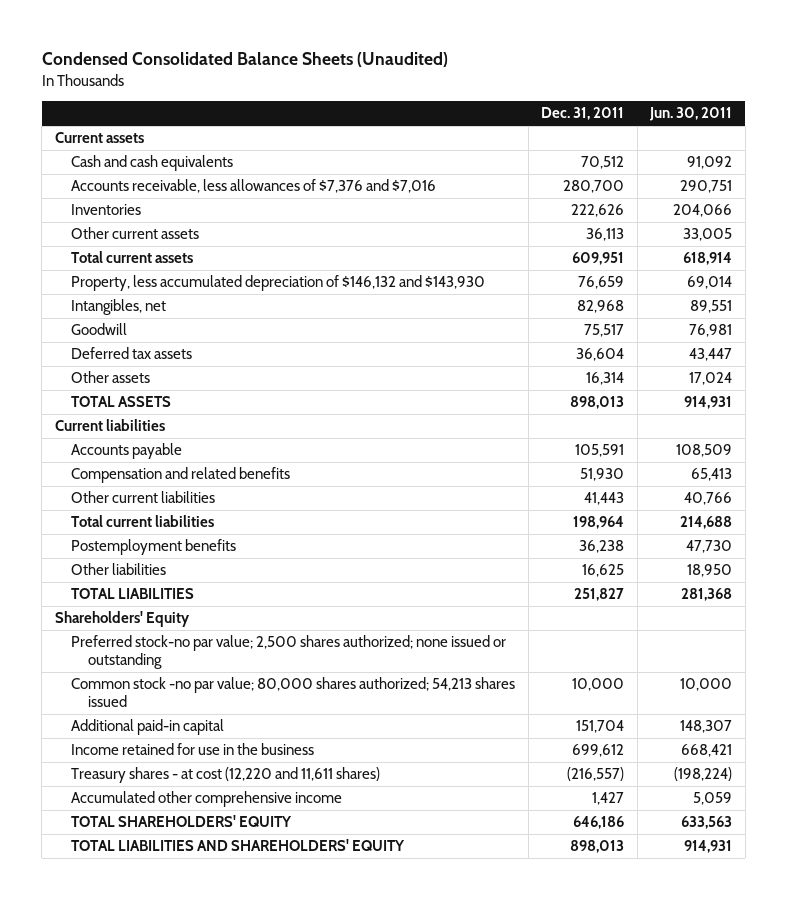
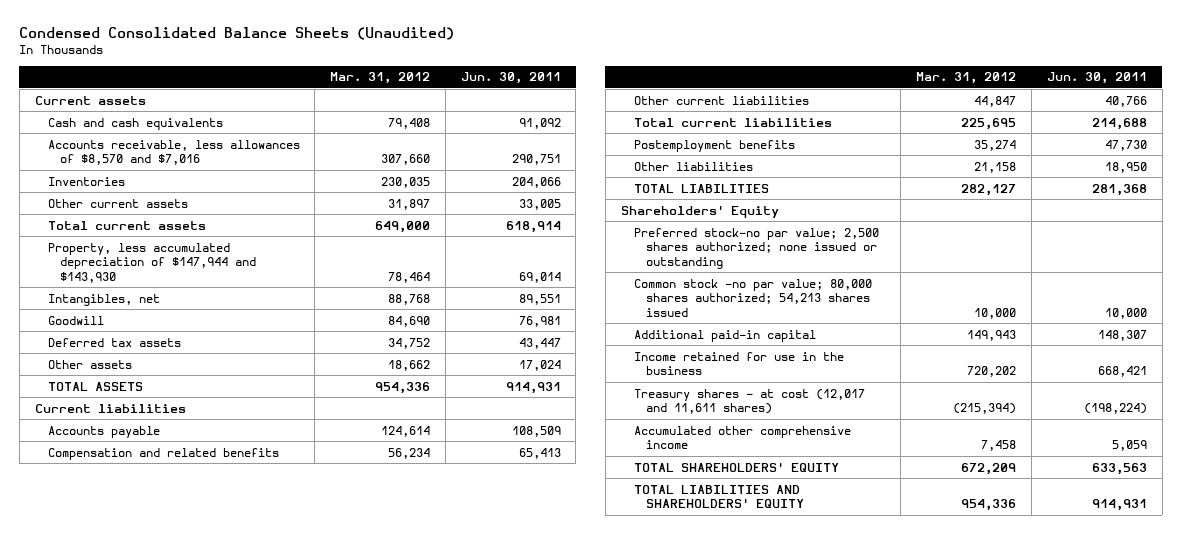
[541,107,625,121] Dec. 31, 2011 -> none
none -> [330,72,431,85] Mar. 31, 2012
[71,179,437,194] Accounts receivable, less allowances of $7,376 and $7,016 -> [47,139,300,166] Accounts receivable, less allowances of $8,570 and $7,016
[71,275,486,292] Property, less accumulated depreciation of $146,132 and $143,930 -> [47,242,257,283] Property, less accumulated depreciation of $147,944 and $143,930
[71,767,381,784] Treasury shares - at cost (12,220 and 11,611 shares) -> [633,388,865,415] Treasury shares - at cost (12,017 and 11,611 shares)

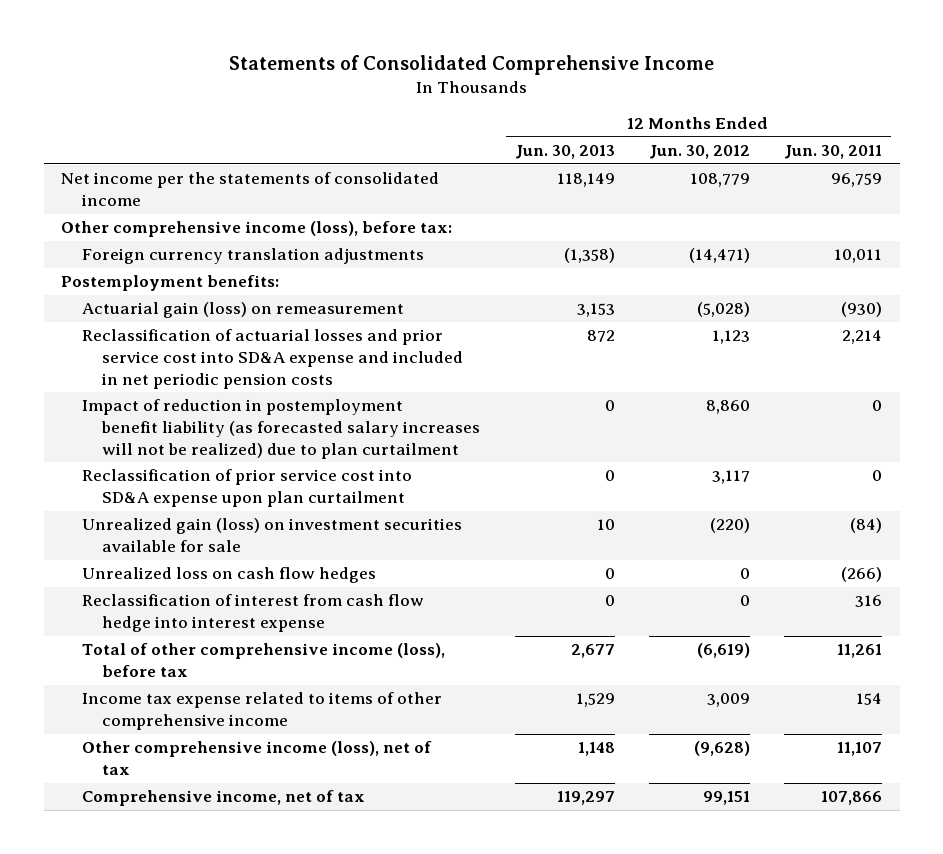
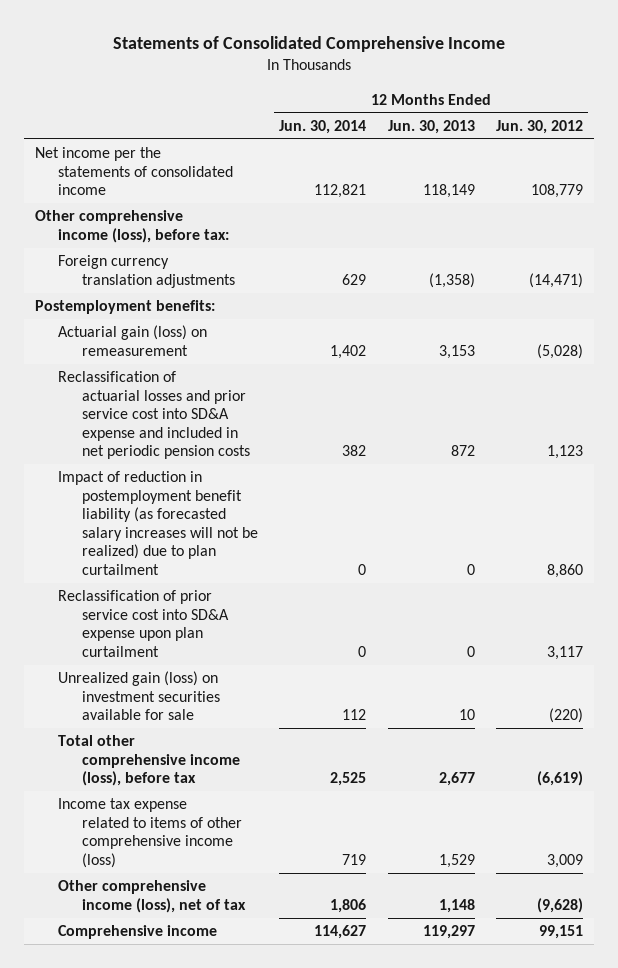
[784,145,883,160] Jun. 30, 2011 -> none
none -> [279,119,367,134] Jun. 30, 2014
[81,567,376,584] Unrealized loss on cash flow hedges -> none
[81,594,424,633] Reclassification of interest from cash flow hedge into interest expense -> none
[81,643,445,678] Total of other comprehensive income (loss), before tax -> [58,735,240,787] Total other comprehensive income (loss), before tax
[81,692,442,731] Income tax expense related to items of other comprehensive income -> [58,798,242,868] Income tax expense related to items of other comprehensive income (loss)
[81,790,365,807] Comprehensive income, net of tax -> [58,925,218,940] Comprehensive income

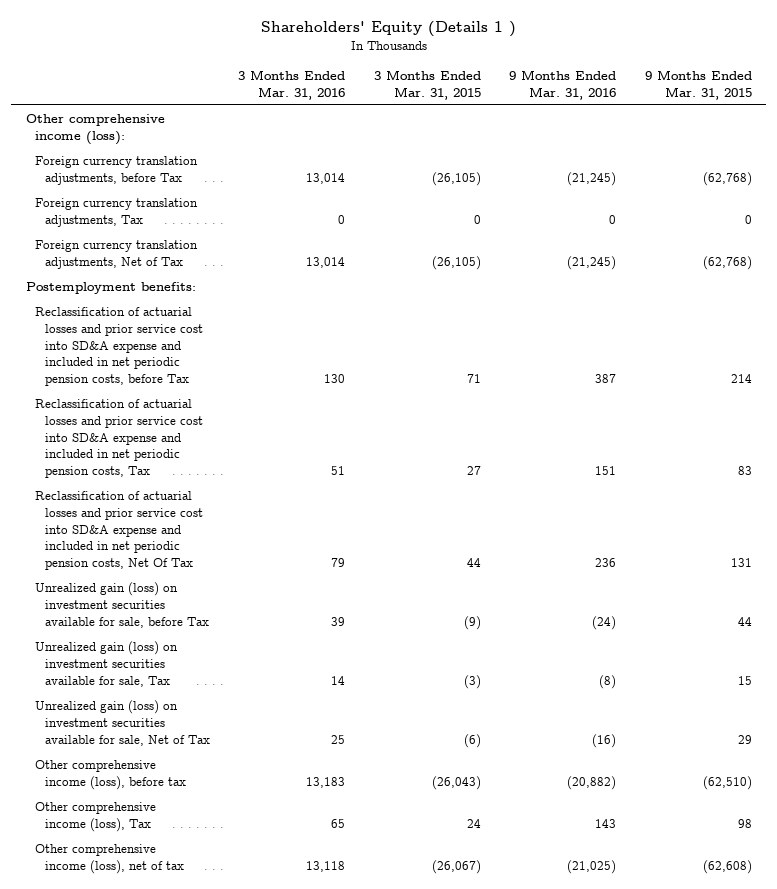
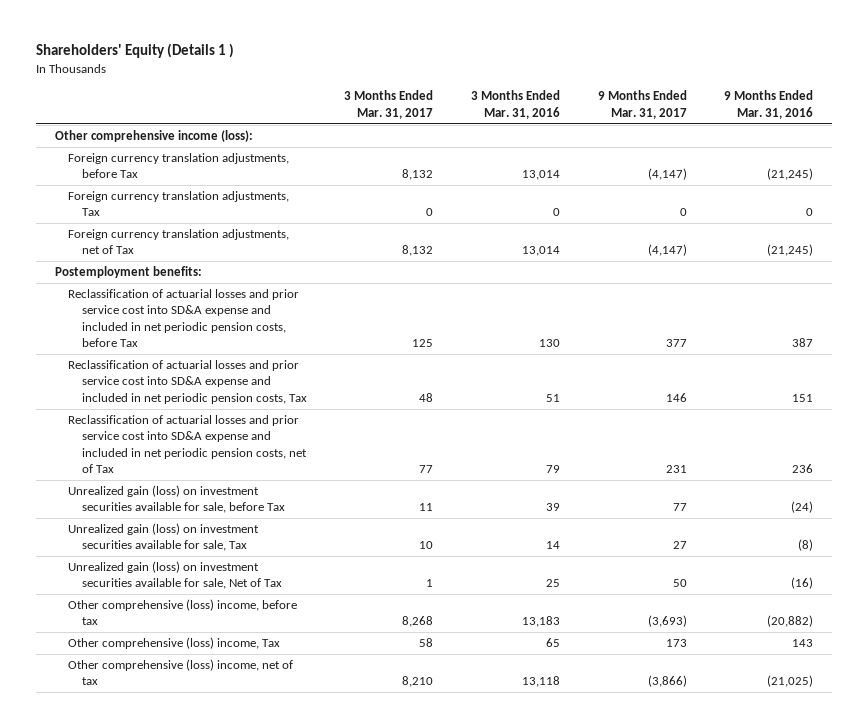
[373,69,481,100] 3 Months Ended Mar. 31, 2015 -> none
[644,69,752,100] 9 Months Ended Mar. 31, 2015 -> none
none -> [344,90,434,119] 3 Months Ended Mar. 31, 2017
none -> [597,90,687,119] 9 Months Ended Mar. 31, 2017
[35,240,199,269] Foreign currency translation adjustments, Net of Tax -> [68,229,290,255] Foreign currency translation adjustments, net of Tax
[35,491,204,571] Reclassification of actuarial losses and prior service cost into SD&A expense and included in net periodic pension costs, Net Of Tax -> [68,415,307,473] Reclassification of actuarial losses and prior service cost into SD&A expense and included in net periodic pension costs, net of Tax
[35,760,187,790] Other comprehensive income (loss), before tax -> [68,599,298,626] Other comprehensive (loss) income, before tax
[35,802,157,832] Other comprehensive income (loss), Tax -> [68,637,281,650] Other comprehensive (loss) income, Tax
[35,844,185,874] Other comprehensive income (loss), net of tax -> [68,659,294,686] Other comprehensive (loss) income, net of tax

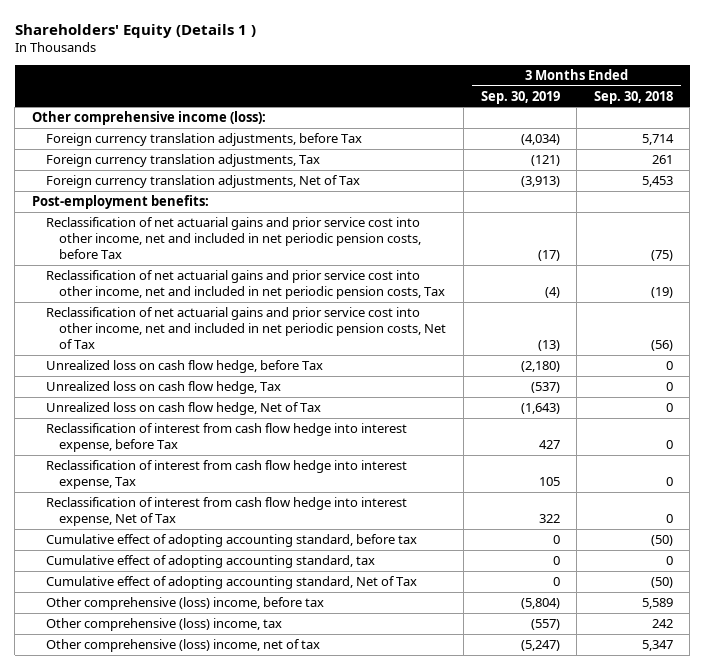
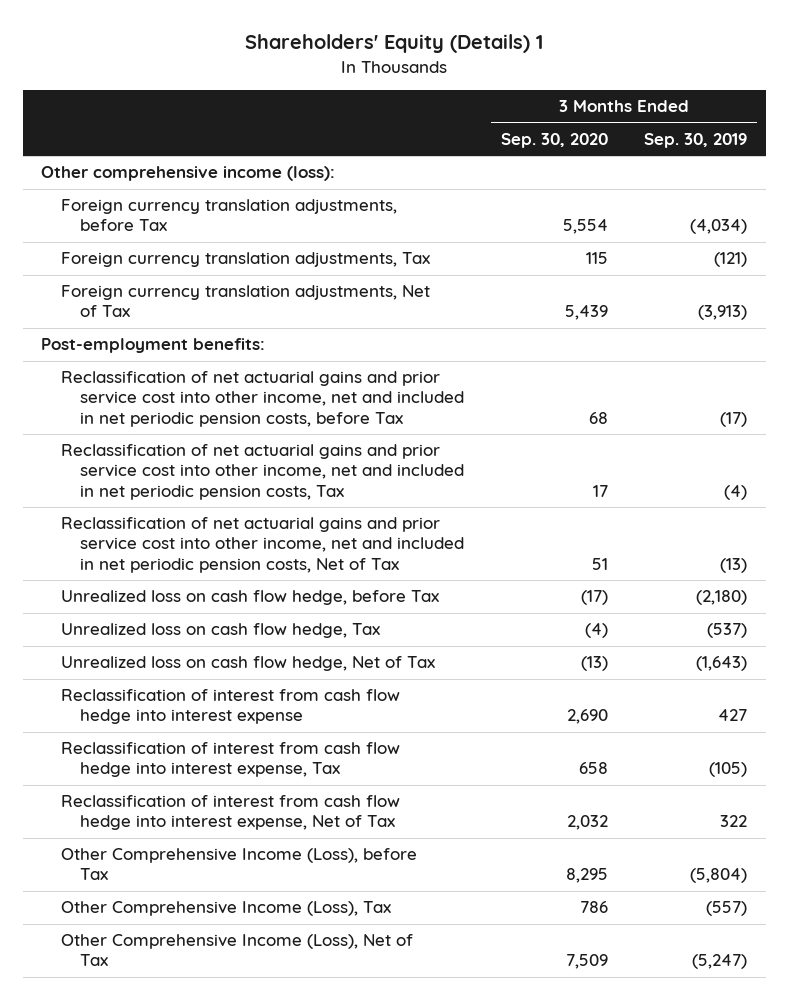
[14,23,256,38] Shareholders' Equity (Details 1 ) -> [245,34,544,54] Shareholders' Equity (Details) 1
[593,90,673,104] Sep. 30, 2018 -> none
none -> [500,132,608,148] Sep. 30, 2020
[45,423,407,453] Reclassification of interest from cash flow hedge into interest expense, before Tax -> [60,689,400,725] Reclassification of interest from cash flow hedge into interest expense
[538,477,560,487] 105 -> [709,762,748,778] (105)
[45,534,417,548] Cumulative effect of adopting accounting standard, before tax -> none
[45,555,375,569] Cumulative effect of adopting accounting standard, tax -> none
[45,576,417,590] Cumulative effect of adopting accounting standard, Net of Tax -> none
[45,597,324,611] Other comprehensive (loss) income, before tax -> [60,848,417,881] Other Comprehensive Income (Loss), before Tax
[45,618,282,632] Other comprehensive (loss) income, tax -> [60,901,391,917] Other Comprehensive Income (Loss), Tax
[45,639,320,653] Other comprehensive (loss) income, net of tax -> [60,934,413,967] Other Comprehensive Income (Loss), Net of Tax

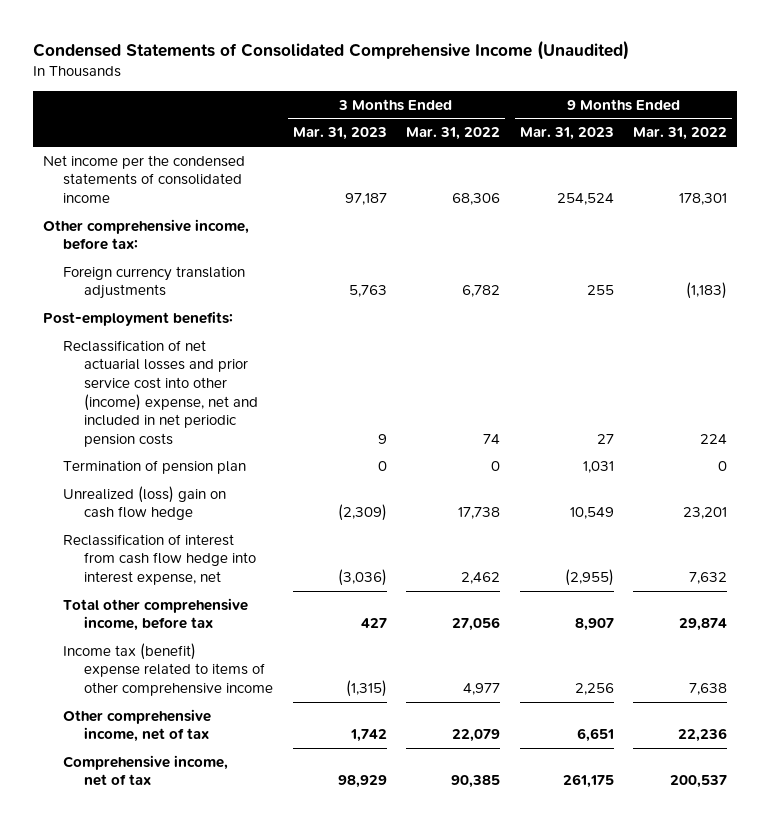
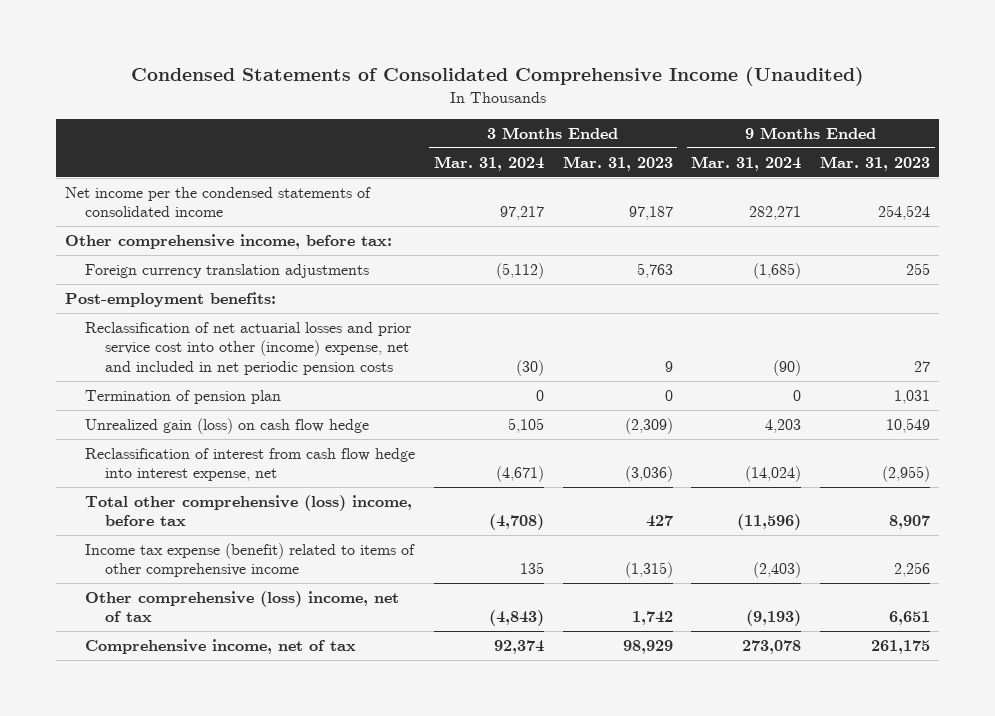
[406,127,501,141] Mar. 31, 2022 -> none
[633,127,728,141] Mar. 31, 2022 -> none
none -> [434,155,545,171] Mar. 31, 2024
none -> [691,155,802,171] Mar. 31, 2024
[63,485,227,521] Unrealized (loss) gain on cash flow hedge -> [85,418,370,435] Unrealized gain (loss) on cash flow hedge
[63,597,249,632] Total other comprehensive income, before tax -> [85,495,413,527] Total other comprehensive (loss) income, before tax
[63,642,273,696] Income tax (benefit) expense related to items of other comprehensive income -> [85,543,416,578] Income tax expense (benefit) related to items of other comprehensive income
[63,708,212,743] Other comprehensive income, net of tax -> [85,591,400,623] Other comprehensive (loss) income, net of tax

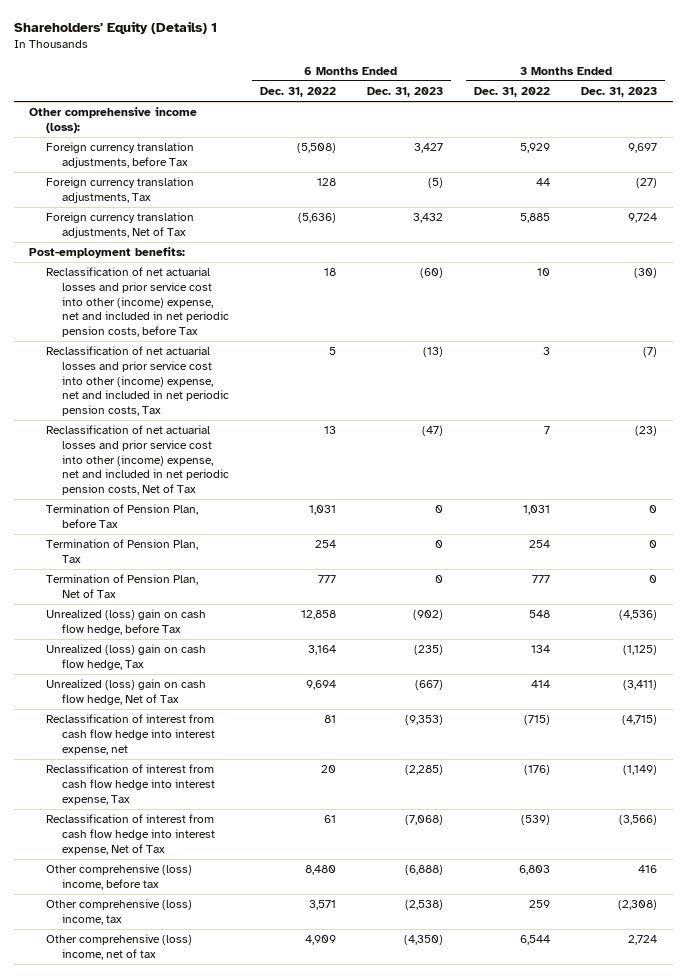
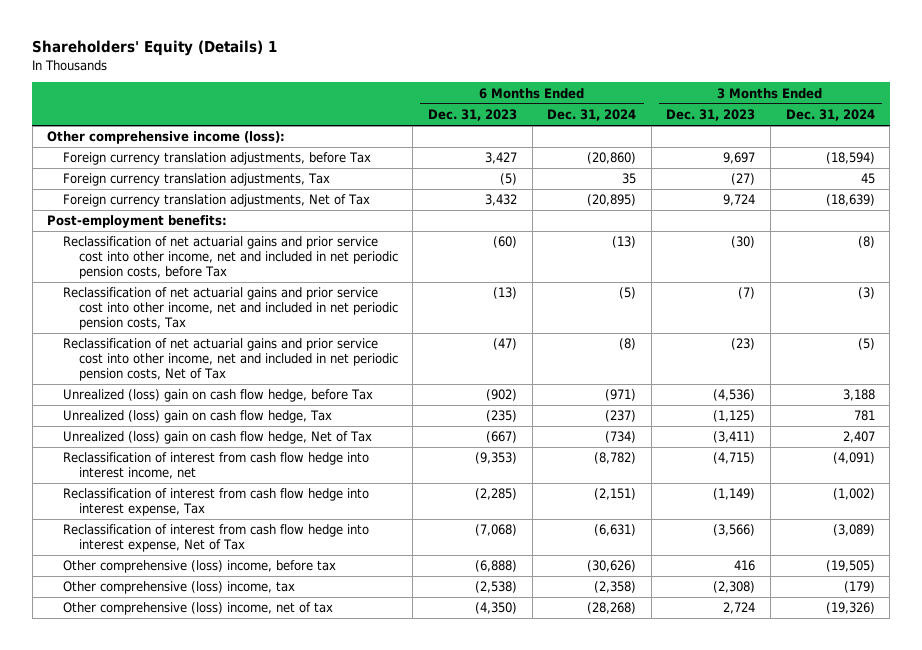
[259,87,336,98] Dec. 31, 2022 -> none
[474,87,551,98] Dec. 31, 2022 -> none
none -> [547,109,637,122] Dec. 31, 2024
none -> [785,109,875,122] Dec. 31, 2024
[45,504,198,528] Termination of Pension Plan, before Tax -> none
[45,539,198,563] Termination of Pension Plan, Tax -> none
[45,574,198,598] Termination of Pension Plan, Net of Tax -> none
[45,267,229,338] Reclassification of net actuarial losses and prior service cost into other (income) expense, net and included in net periodic pension costs, before Tax -> [63,236,398,280] Reclassification of net actuarial gains and prior service cost into other income, net and included in net periodic pension costs, before Tax
[45,346,229,417] Reclassification of net actuarial losses and prior service cost into other (income) expense, net and included in net periodic pension costs, Tax -> [63,287,398,331] Reclassification of net actuarial gains and prior service cost into other income, net and included in net periodic pension costs, Tax
[45,425,229,496] Reclassification of net actuarial losses and prior service cost into other (income) expense, net and included in net periodic pension costs, Net of Tax -> [63,338,398,382] Reclassification of net actuarial gains and prior service cost into other income, net and included in net periodic pension costs, Net of Tax
[45,714,215,755] Reclassification of interest from cash flow hedge into interest expense, net -> [63,452,370,480] Reclassification of interest from cash flow hedge into interest income, net

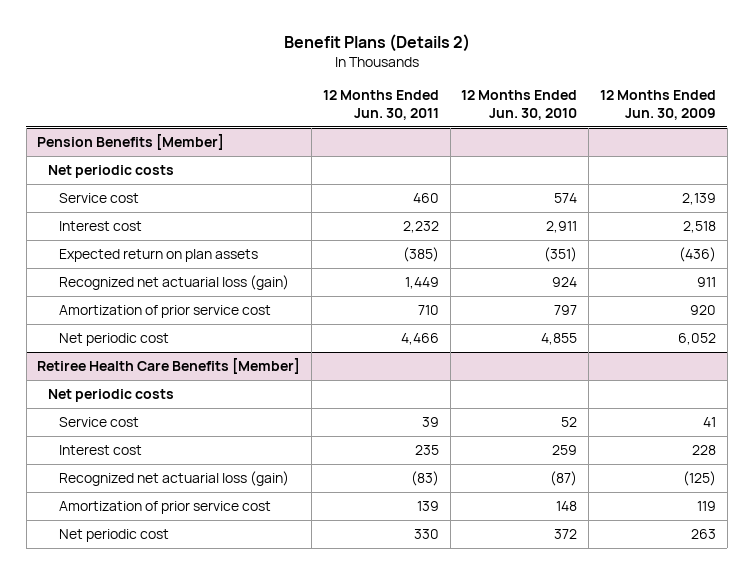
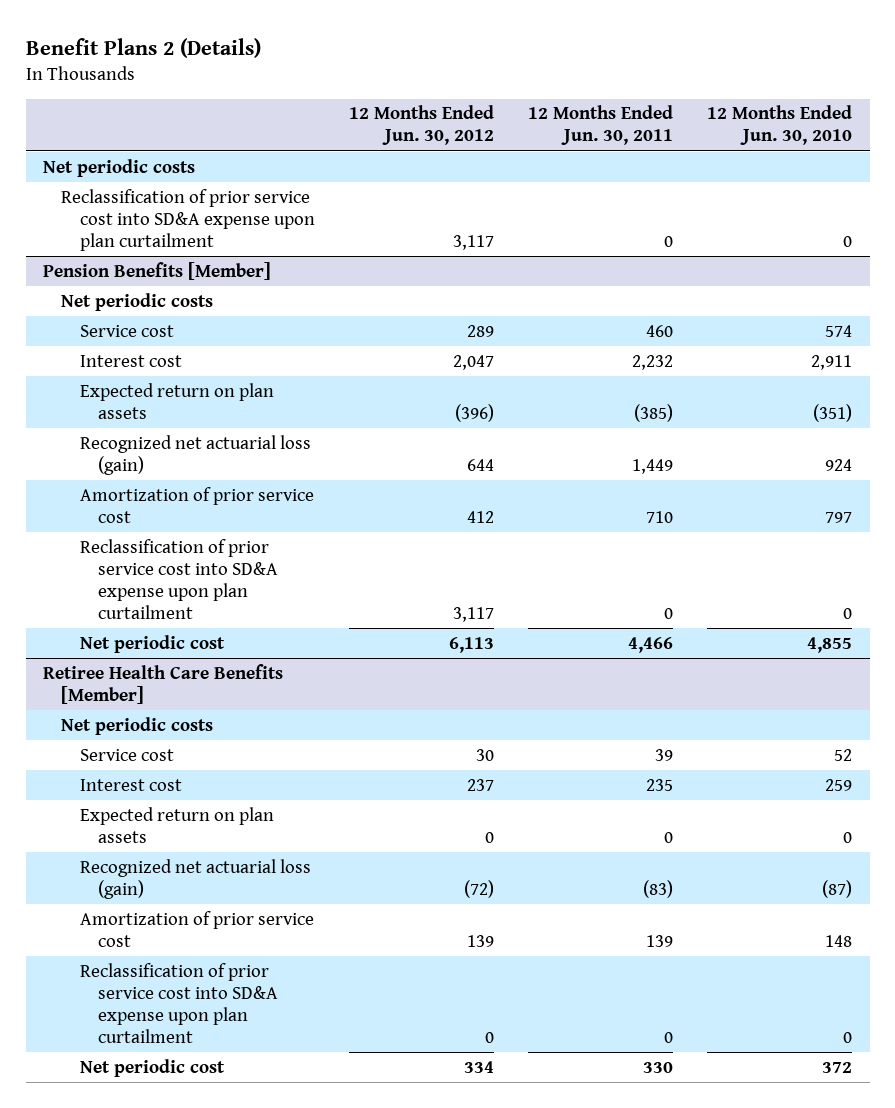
[283,34,470,53] Benefit Plans (Details 2) -> [25,37,261,58] Benefit Plans 2 (Details)
[599,90,716,121] 12 Months Ended Jun. 30, 2009 -> none
none -> [349,105,495,146] 12 Months Ended Jun. 30, 2012
none -> [42,158,195,177] Net periodic costs
none -> [61,188,315,251] Reclassification of prior service cost into SD&A expense upon plan curtailment
none -> [79,538,279,619] Reclassification of prior service cost into SD&A expense upon plan curtailment
none -> [79,806,274,843] Expected return on plan assets
none -> [79,962,279,1043] Reclassification of prior service cost into SD&A expense upon plan curtailment

